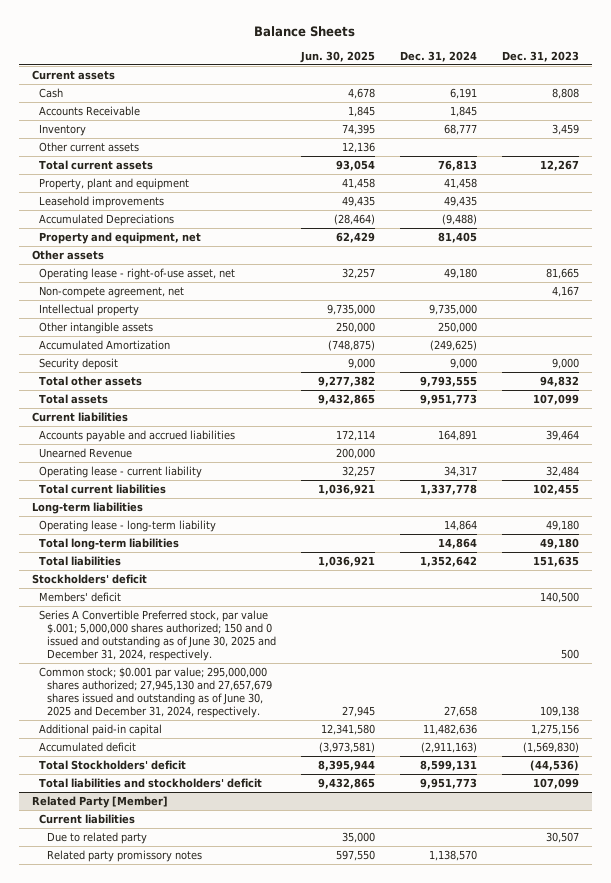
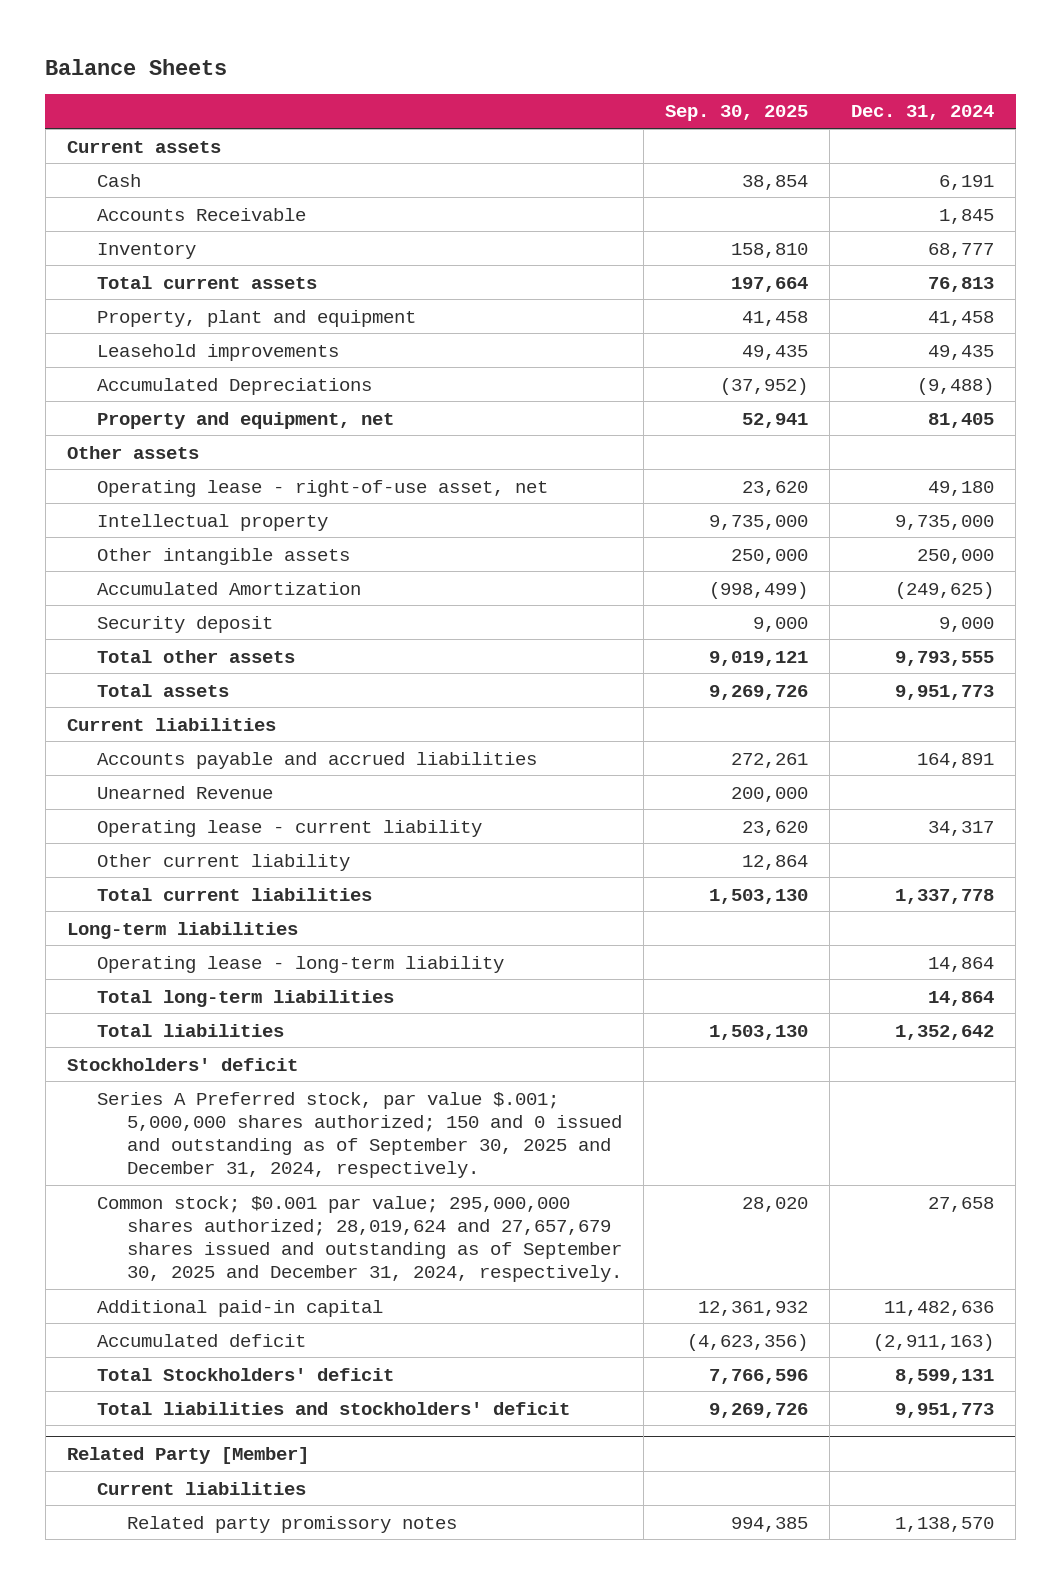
[300,51,376,64] Jun. 30, 2025 -> none
[502,51,580,63] Dec. 31, 2023 -> none
none -> [665,105,809,122] Sep. 30, 2025
[39,141,140,152] Other current assets -> none
[39,285,185,298] Non-compete agreement, net -> none
none -> [96,853,350,871] Other current liability
[39,591,122,602] Members' deficit -> none
[39,609,277,662] Series A Convertible Preferred stock, par value $.001; 5,000,000 shares authorized; 150 and 0 issued and outstanding as of June 30, 2025 and December 31, 2024, respectively. -> [96,1091,623,1179] Series A Preferred stock, par value $.001; 5,000,000 shares authorized; 150 and 0 issued and outstanding as of September 30, 2025 and December 31, 2024, respectively.
[39,666,273,719] Common stock; $0.001 par value; 295,000,000 shares authorized; 27,945,130 and 27,657,679 shares issued and outstanding as of June 30, 2025 and December 31, 2024, respectively. -> [96,1195,623,1283] Common stock; $0.001 par value; 295,000,000 shares authorized; 28,019,624 and 27,657,679 shares issued and outstanding as of September 30, 2025 and December 31, 2024, respectively.
[47,831,148,844] Due to related party -> none

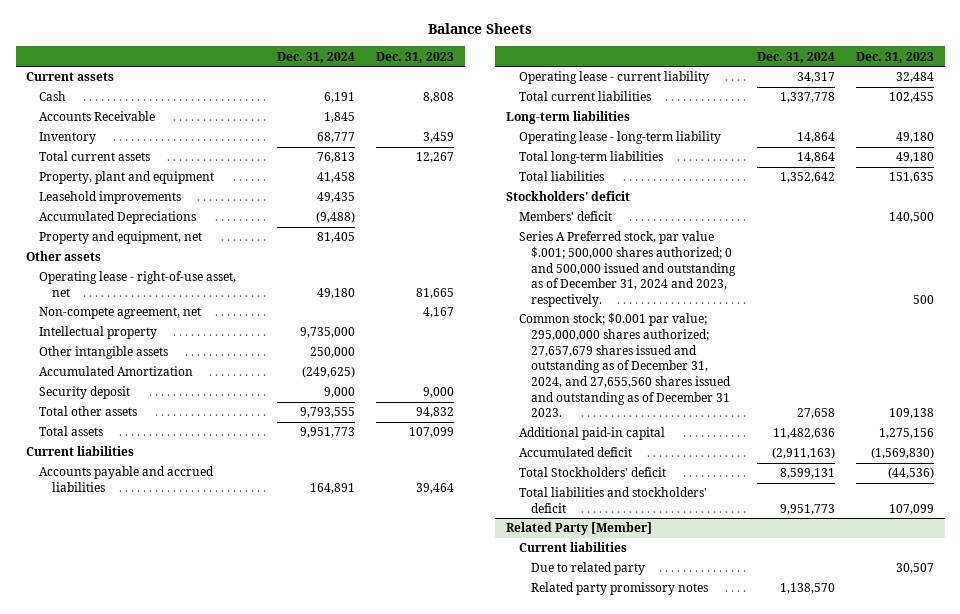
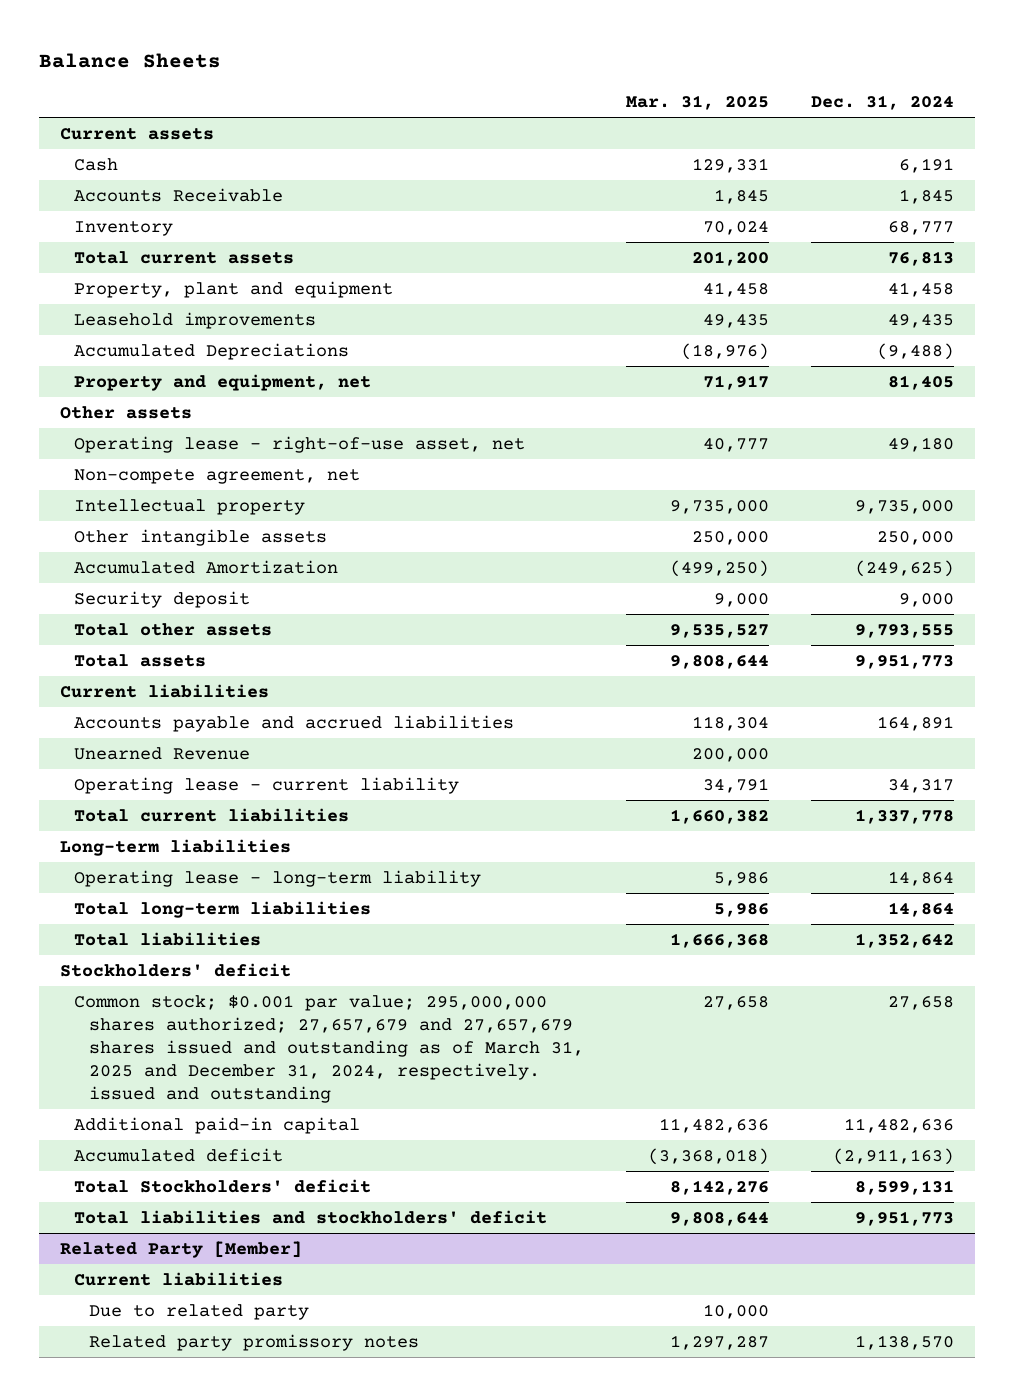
[376,51,455,63] Dec. 31, 2023 -> none
none -> [626,94,770,110] Mar. 31, 2025
none -> [74,747,251,761] Unearned Revenue
[518,211,612,222] Members' deficit -> none
[518,231,737,307] Series A Preferred stock, par value $.001; 500,000 shares authorized; 0 and 500,000 issued and outstanding as of December 31, 2024 and 2023, respectively. -> none
[518,313,732,418] Common stock; $0.001 par value; 295,000,000 shares authorized; 27,657,679 shares issued and outstanding as of December 31, 2024, and 27,655,560 shares issued and outstanding as of December 31 2023. -> [74,995,584,1104] Common stock; $0.001 par value; 295,000,000 shares authorized; 27,657,679 and 27,657,679 shares issued and outstanding as of March 31, 2025 and December 31, 2024, respectively. issued and outstanding

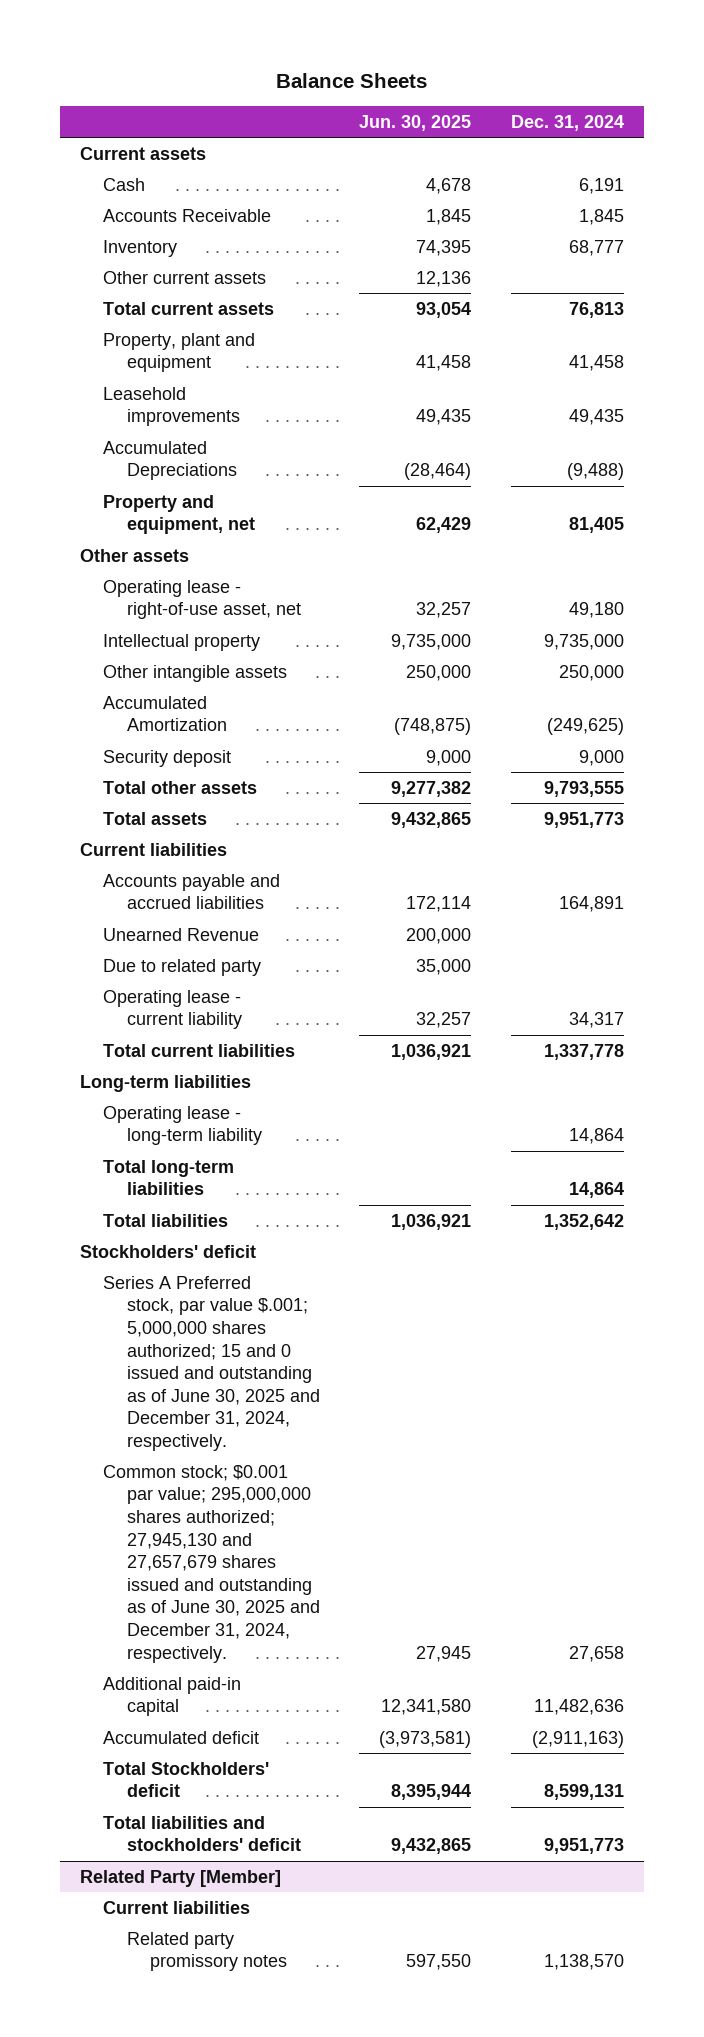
[626,94,770,110] Mar. 31, 2025 -> none
none -> [359,114,472,131] Jun. 30, 2025
none -> [103,270,267,284] Other current assets
[74,469,361,485] Non-compete agreement, net -> none
none -> [103,958,262,976] Due to related party
none -> [103,1275,320,1451] Series A Preferred stock, par value $.001; 5,000,000 shares authorized; 15 and 0 issued and outstanding as of June 30, 2025 and December 31, 2024, respectively.
[74,995,584,1104] Common stock; $0.001 par value; 295,000,000 shares authorized; 27,657,679 and 27,657,679 shares issued and outstanding as of March 31, 2025 and December 31, 2024, respectively. issued and outstanding -> [103,1464,320,1663] Common stock; $0.001 par value; 295,000,000 shares authorized; 27,945,130 and 27,657,679 shares issued and outstanding as of June 30, 2025 and December 31, 2024, respectively.
[88,1304,309,1321] Due to related party -> none

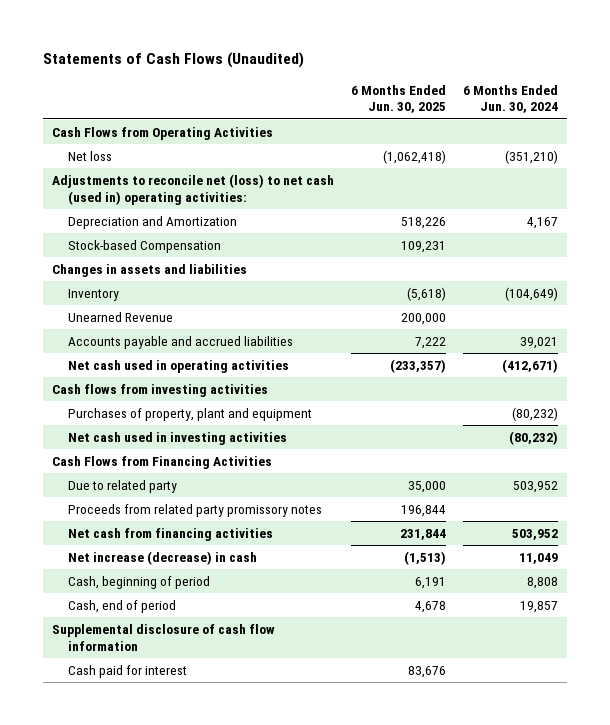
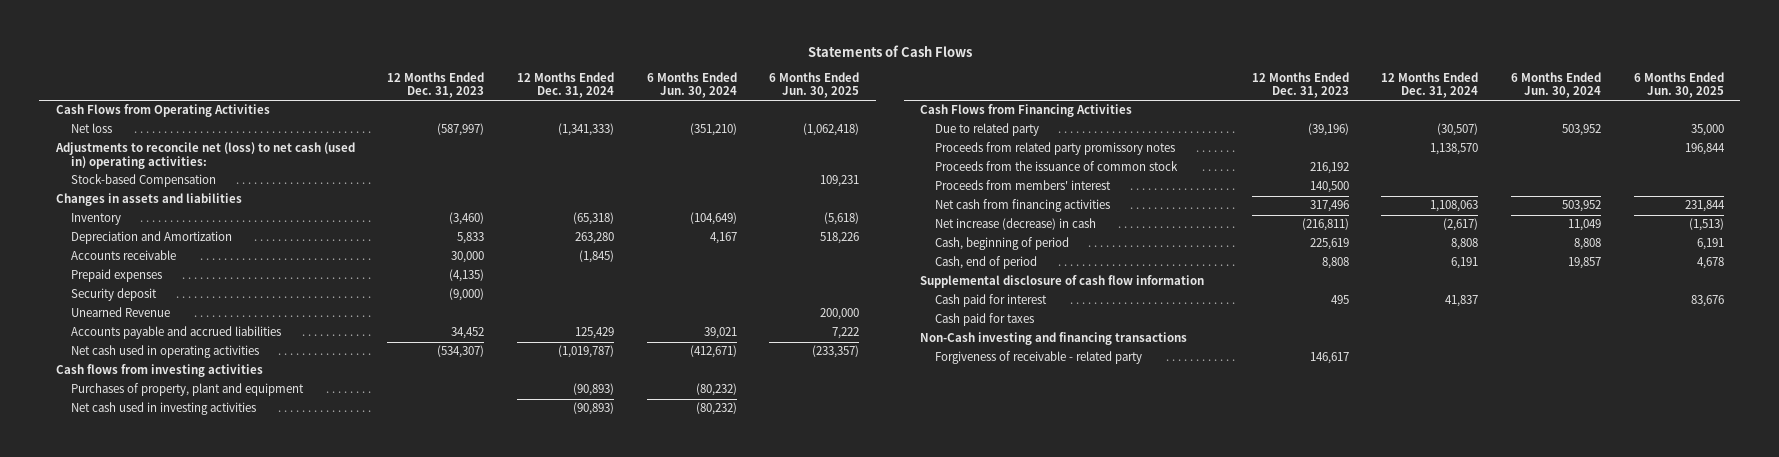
[42,52,304,69] Statements of Cash Flows (Unaudited) -> [807,44,972,57] Statements of Cash Flows
none -> [387,71,485,99] 12 Months Ended Dec. 31, 2023
none -> [516,71,614,99] 12 Months Ended Dec. 31, 2024
[68,215,238,229] Depreciation and Amortization -> [70,231,232,245] Depreciation and Amortization
none -> [70,250,176,261] Accounts receivable
none -> [70,269,162,283] Prepaid expenses
none -> [70,288,157,302] Security deposit
none -> [935,161,1179,172] Proceeds from the issuance of common stock
none -> [935,180,1112,191] Proceeds from members' interest
none -> [935,313,1035,327] Cash paid for taxes
none -> [920,332,1188,346] Non-Cash investing and financing transactions
none -> [935,351,1143,365] Forgiveness of receivable - related party

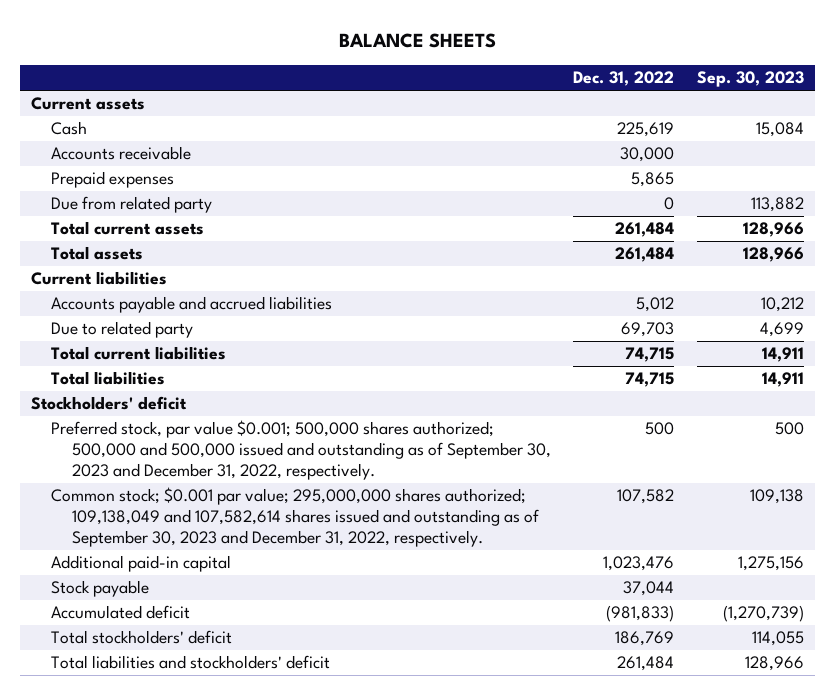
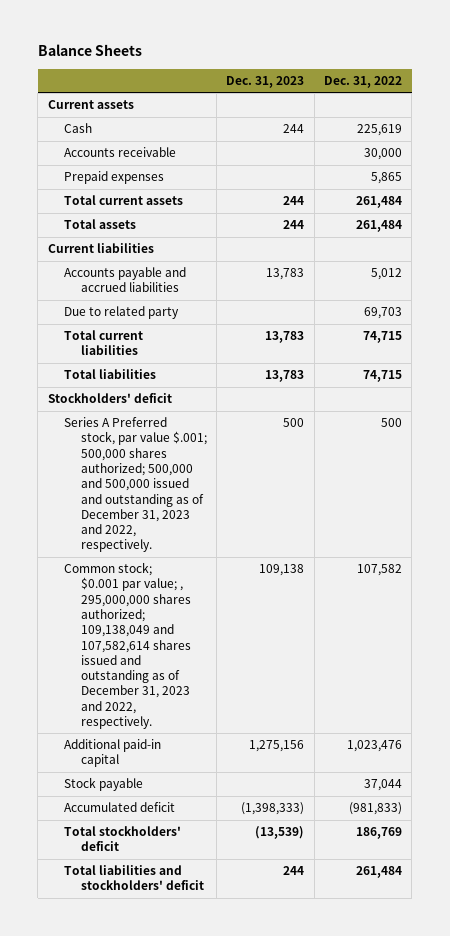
[338,33,496,49] BALANCE SHEETS -> [37,44,142,57] Balance Sheets
[696,71,804,88] Sep. 30, 2023 -> none
none -> [226,75,305,88] Dec. 31, 2023
[51,196,213,214] Due from related party -> none
[51,420,551,481] Preferred stock, par value $0.001; 500,000 shares authorized; 500,000 and 500,000 issued and outstanding as of September 30, 2023 and December 31, 2022, respectively. -> [64,417,207,553] Series A Preferred stock, par value $.001; 500,000 shares authorized; 500,000 and 500,000 issued and outstanding as of December 31, 2023 and 2022, respectively.
[51,487,539,548] Common stock; $0.001 par value; 295,000,000 shares authorized; 109,138,049 and 107,582,614 shares issued and outstanding as of September 30, 2023 and December 31, 2022, respectively. -> [64,562,191,730] Common stock; $0.001 par value; , 295,000,000 shares authorized; 109,138,049 and 107,582,614 shares issued and outstanding as of December 31, 2023 and 2022, respectively.

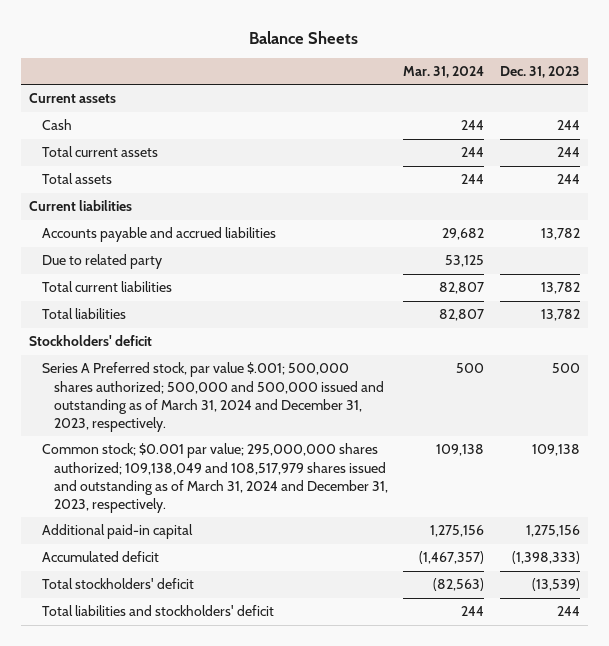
[324,75,403,88] Dec. 31, 2022 -> none
none -> [403,65,485,78] Mar. 31, 2024
[64,147,177,158] Accounts receivable -> none
[64,171,165,185] Prepaid expenses -> none
[266,268,305,281] 13,783 -> [540,228,580,241] 13,782
[265,331,305,344] 13,783 -> [540,282,580,295] 13,782
[265,370,305,383] 13,783 -> [540,309,580,322] 13,782
[64,417,207,553] Series A Preferred stock, par value $.001; 500,000 shares authorized; 500,000 and 500,000 issued and outstanding as of December 31, 2023 and 2022, respectively. -> [41,362,384,433] Series A Preferred stock, par value $.001; 500,000 shares authorized; 500,000 and 500,000 issued and outstanding as of March 31, 2024 and December 31, 2023, respectively.
[64,562,191,730] Common stock; $0.001 par value; , 295,000,000 shares authorized; 109,138,049 and 107,582,614 shares issued and outstanding as of December 31, 2023 and 2022, respectively. -> [41,443,388,514] Common stock; $0.001 par value; 295,000,000 shares authorized; 109,138,049 and 108,517,979 shares issued and outstanding as of March 31, 2024 and December 31, 2023, respectively.
[64,777,144,792] Stock payable -> none

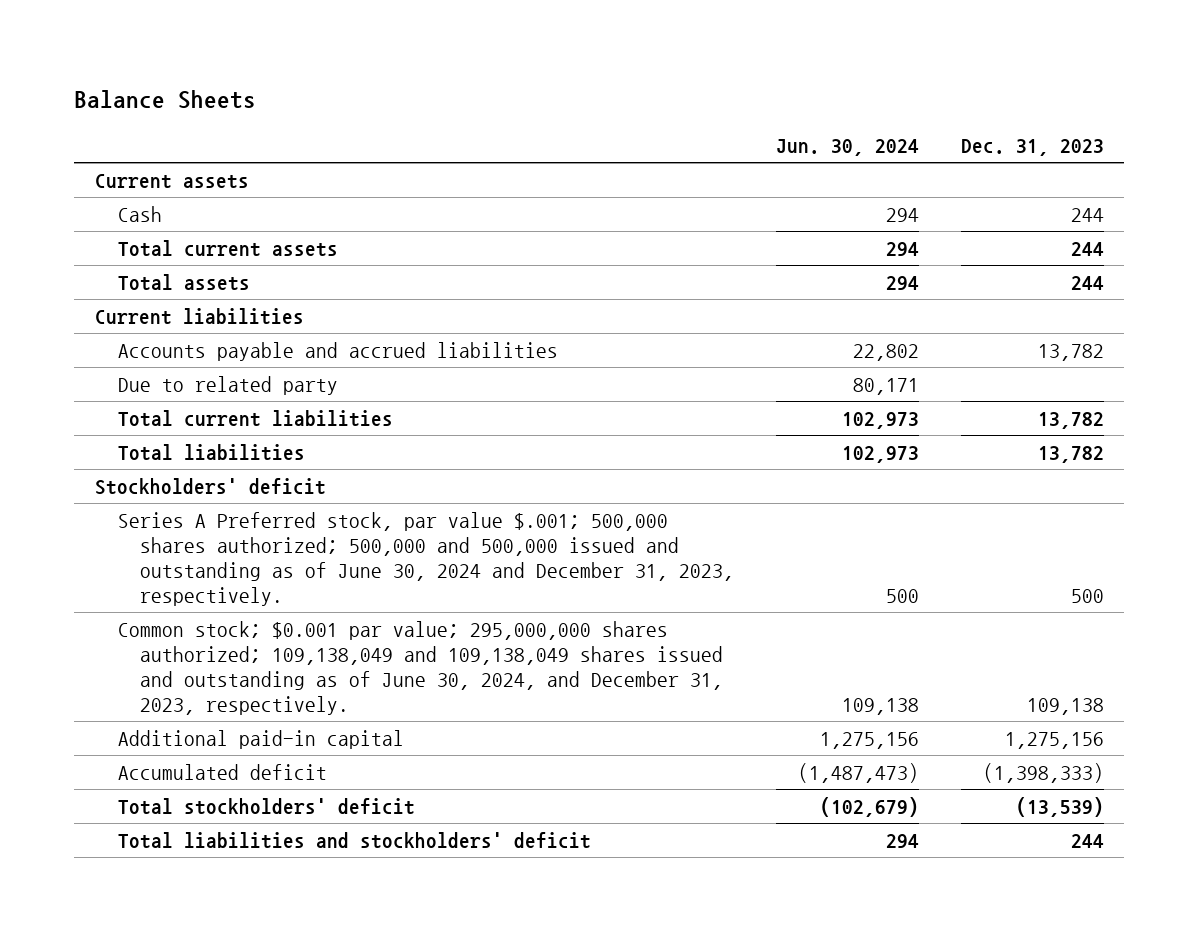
[403,65,485,78] Mar. 31, 2024 -> none
none -> [775,138,919,156] Jun. 30, 2024
[41,362,384,433] Series A Preferred stock, par value $.001; 500,000 shares authorized; 500,000 and 500,000 issued and outstanding as of March 31, 2024 and December 31, 2023, respectively. -> [117,511,735,606] Series A Preferred stock, par value $.001; 500,000 shares authorized; 500,000 and 500,000 issued and outstanding as of June 30, 2024 and December 31, 2023, respectively.
[41,443,388,514] Common stock; $0.001 par value; 295,000,000 shares authorized; 109,138,049 and 108,517,979 shares issued and outstanding as of March 31, 2024 and December 31, 2023, respectively. -> [117,620,724,715] Common stock; $0.001 par value; 295,000,000 shares authorized; 109,138,049 and 109,138,049 shares issued and outstanding as of June 30, 2024, and December 31, 2023, respectively.

